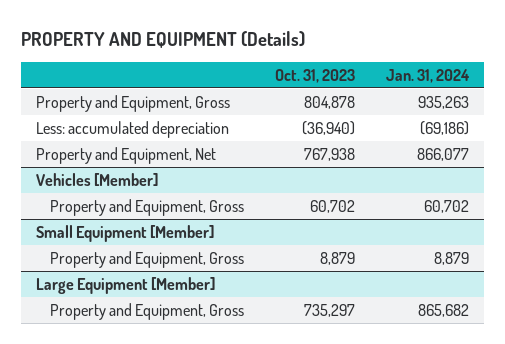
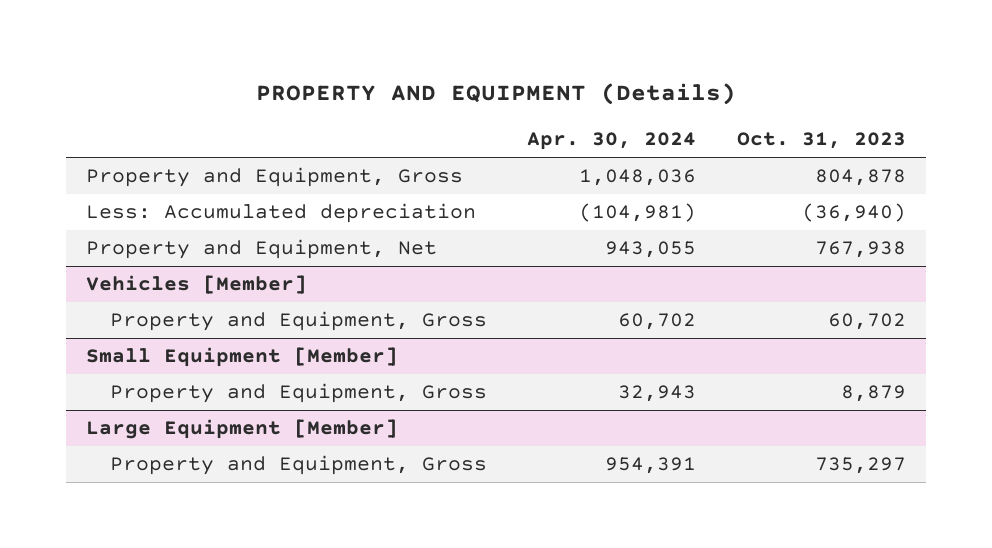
[385,68,470,83] Jan. 31, 2024 -> none
none -> [527,132,697,151] Apr. 30, 2024
[36,120,230,138] Less: accumulated depreciation -> [86,203,477,224] Less: Accumulated depreciation

